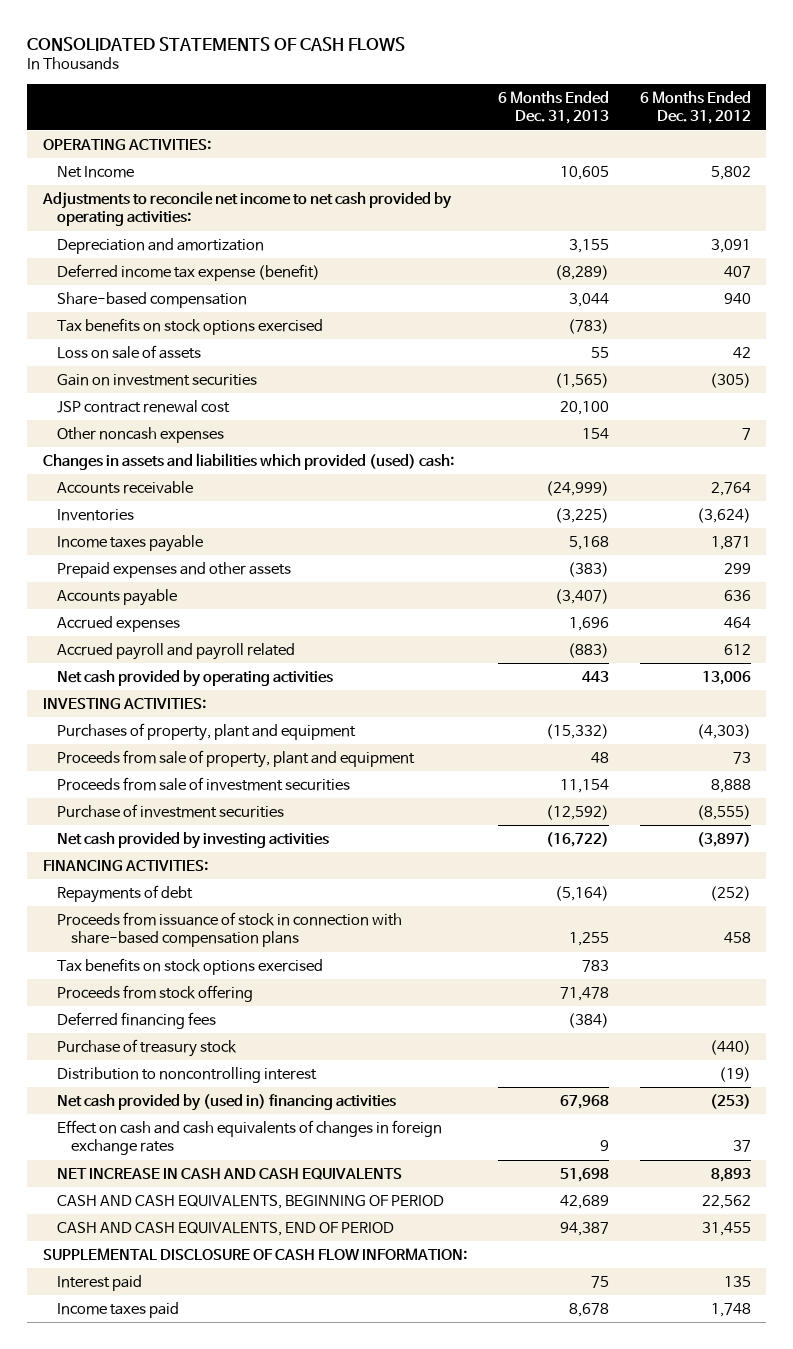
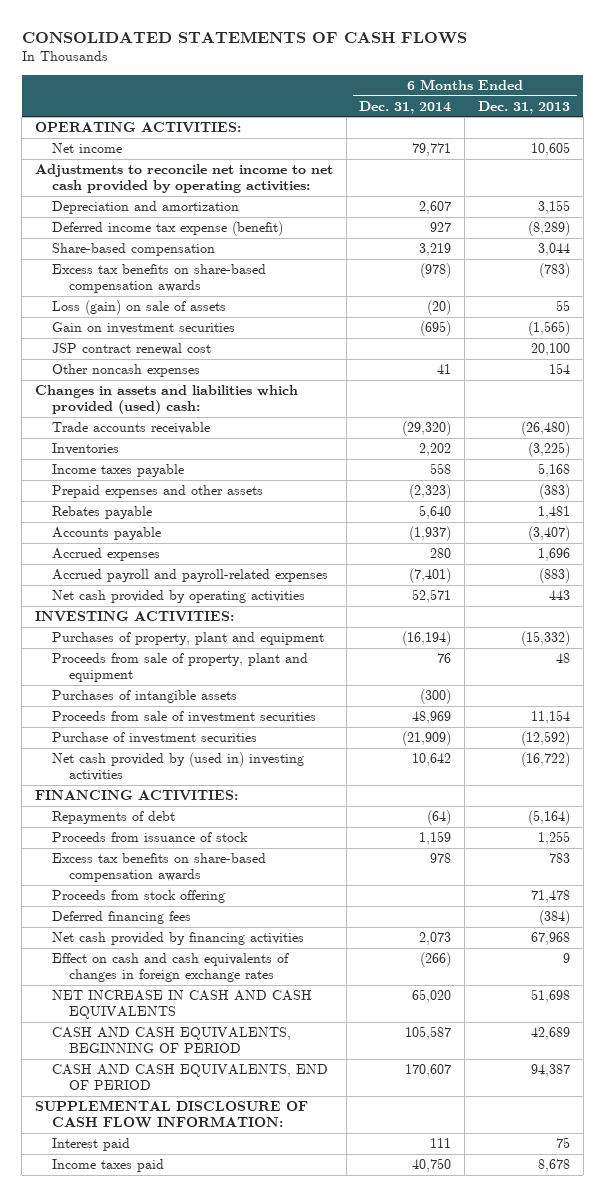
[639,91,751,125] 6 Months Ended Dec. 31, 2012 -> none
none -> [359,100,452,114] Dec. 31, 2014
[56,165,134,178] Net Income -> [51,142,122,153] Net income
[56,317,323,335] Tax benefits on stock options exercised -> [51,263,266,294] Excess tax benefits on share-based compensation awards
[56,344,201,359] Loss on sale of assets -> [51,299,226,315] Loss (gain) on sale of assets
[56,480,193,494] Accounts receivable -> [51,421,210,434] Trade accounts receivable
[545,480,609,496] (24,999) -> [521,420,571,436] (26,480)
none -> [51,505,152,519] Rebates payable
[56,642,295,660] Accrued payroll and payroll related -> [51,568,328,582] Accrued payroll and payroll-related expenses
none -> [51,689,237,703] Purchases of intangible assets
[56,831,329,849] Net cash provided by investing activities -> [51,751,304,782] Net cash provided by (used in) investing activities
[56,911,402,948] Proceeds from issuance of stock in connection with share-based compensation plans -> [51,831,248,842] Proceeds from issuance of stock
[56,957,323,975] Tax benefits on stock options exercised -> [51,852,266,883] Excess tax benefits on share-based compensation awards
[56,1038,237,1057] Purchase of treasury stock -> none
[56,1066,317,1083] Distribution to noncontrolling interest -> none
[56,1093,396,1111] Net cash provided by (used in) financing activities -> [51,931,304,945] Net cash provided by financing activities

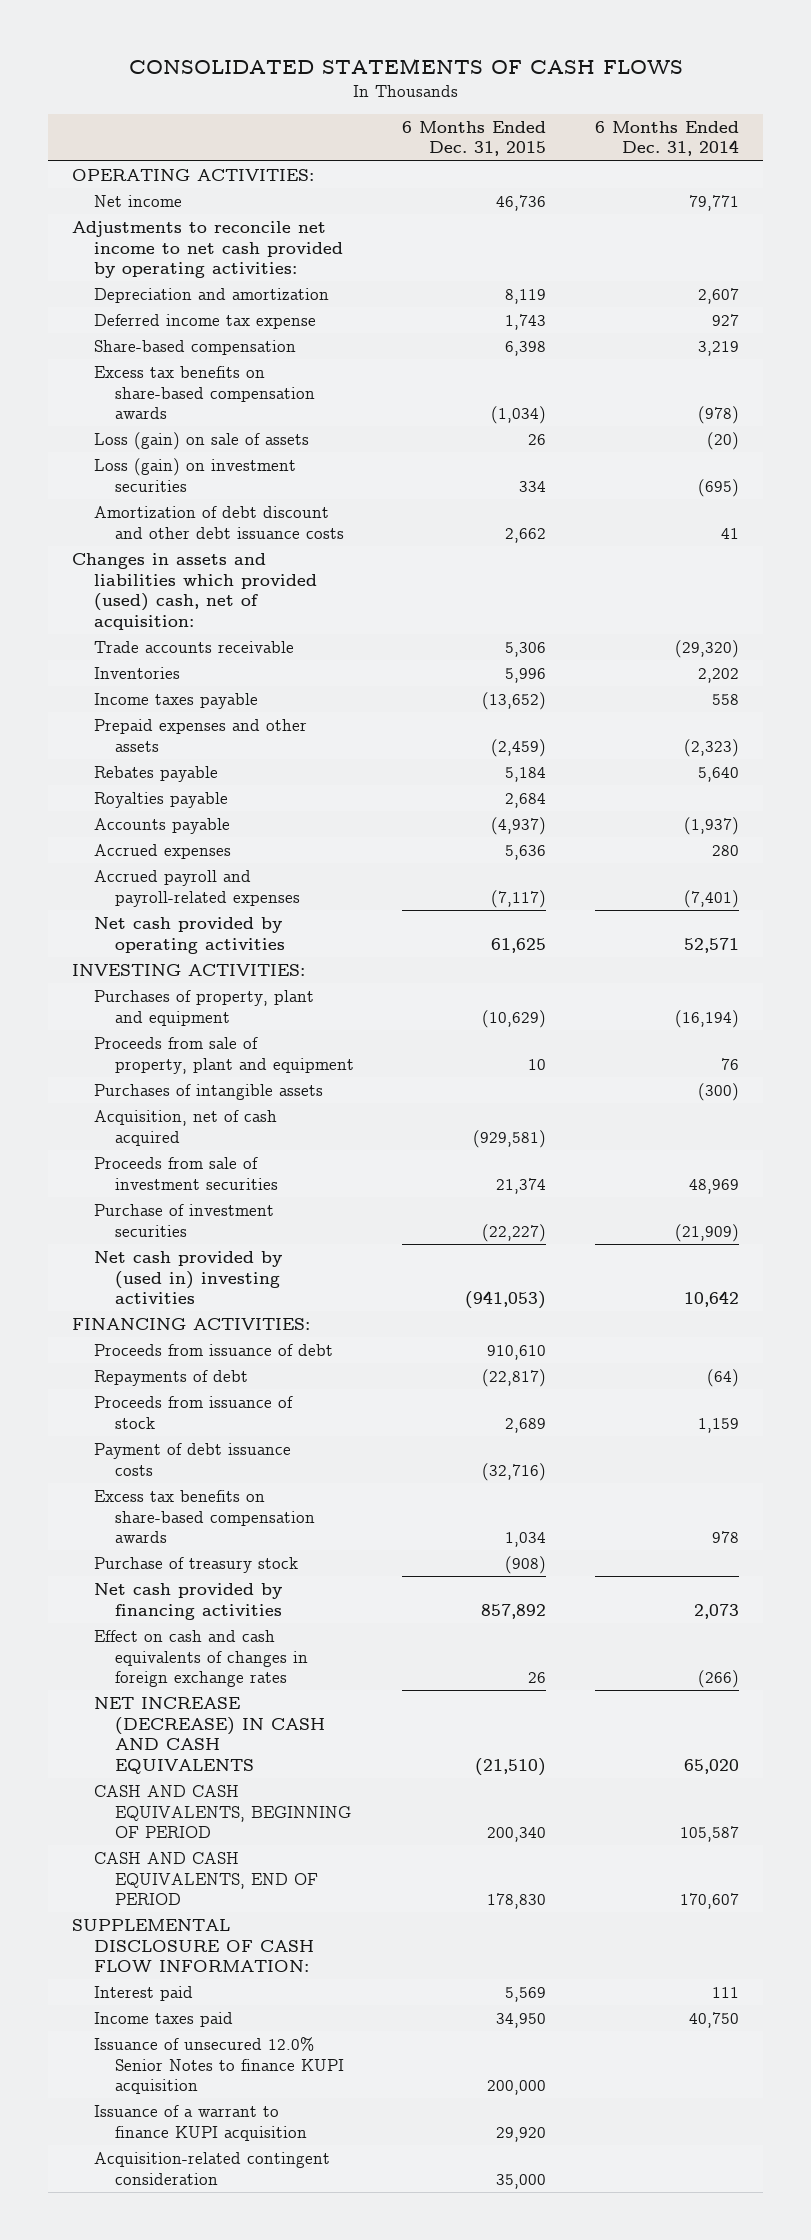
[478,100,571,114] Dec. 31, 2013 -> none
none -> [402,120,547,157] 6 Months Ended Dec. 31, 2015
[51,220,283,236] Deferred income tax expense (benefit) -> [93,313,316,329] Deferred income tax expense
[51,342,211,355] JSP contract renewal cost -> none
[51,363,200,377] Other noncash expenses -> none
[51,321,235,334] Gain on investment securities -> [93,457,296,492] Loss (gain) on investment securities
none -> [93,505,344,539] Amortization of debt discount and other debt issuance costs
[34,384,298,415] Changes in assets and liabilities which provided (used) cash: -> [72,552,317,630] Changes in assets and liabilities which provided (used) cash, net of acquisition:
none -> [93,791,228,808] Royalties payable
none -> [93,1109,277,1146] Acquisition, net of cash acquired
none -> [93,1343,333,1356] Proceeds from issuance of debt
none -> [93,1442,291,1476] Payment of debt issuance costs
[51,889,225,903] Proceeds from stock offering -> none
[51,910,191,924] Deferred financing fees -> none
none -> [93,1556,298,1573] Purchase of treasury stock
[51,989,312,1020] NET INCREASE IN CASH AND CASH EQUIVALENTS -> [93,1696,325,1774] NET INCREASE (DECREASE) IN CASH AND CASH EQUIVALENTS
none -> [93,2036,344,2095] Issuance of unsecured 12.0% Senior Notes to finance KUPI acquisition
none -> [93,2104,307,2141] Issuance of a warrant to finance KUPI acquisition
none -> [93,2151,330,2185] Acquisition-related contingent consideration

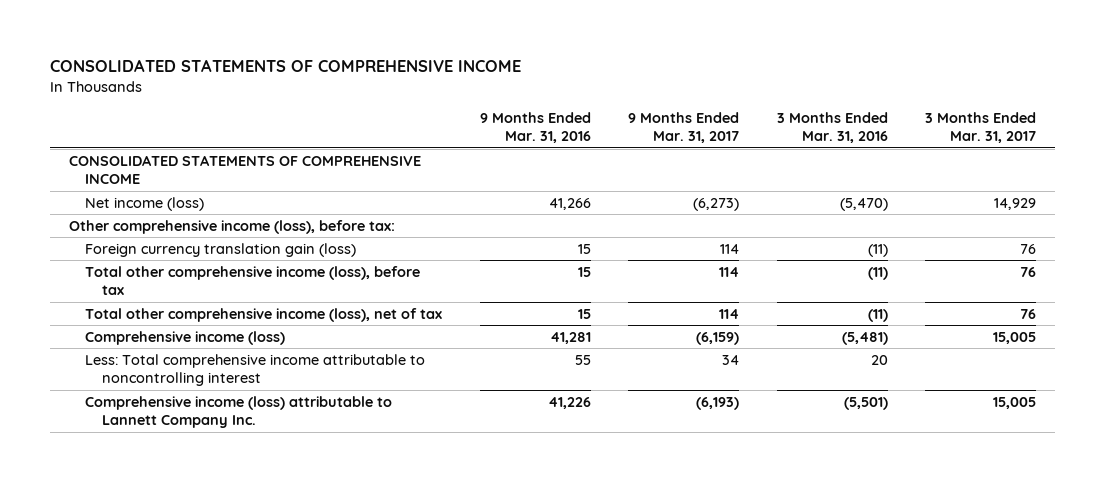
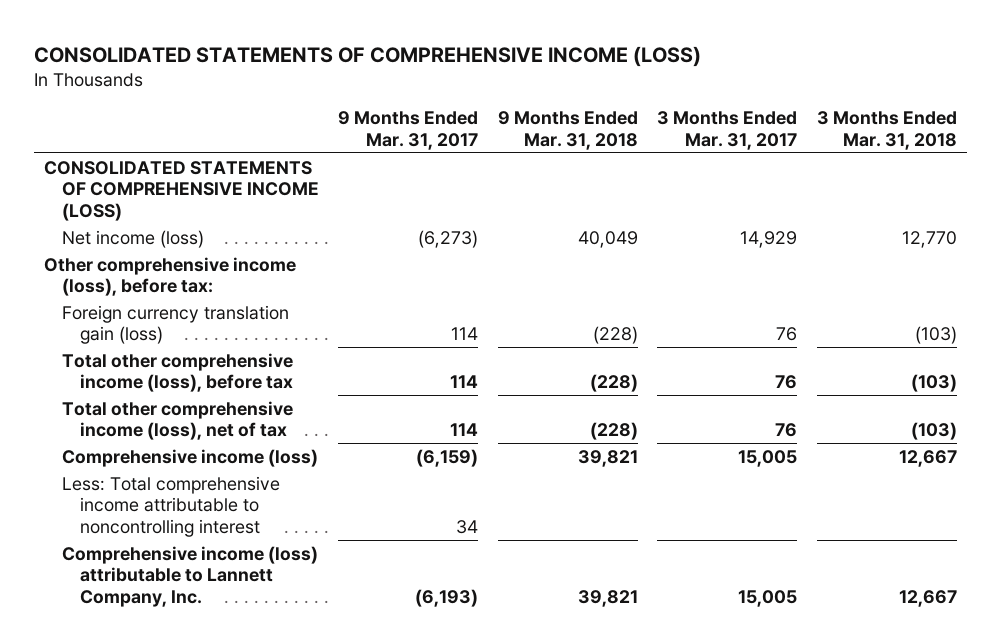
[49,59,521,73] CONSOLIDATED STATEMENTS OF COMPREHENSIVE INCOME -> [33,45,701,67] CONSOLIDATED STATEMENTS OF COMPREHENSIVE INCOME (LOSS)
[479,111,591,144] 9 Months Ended Mar. 31, 2016 -> none
[776,111,888,144] 3 Months Ended Mar. 31, 2016 -> none
none -> [497,111,638,150] 9 Months Ended Mar. 31, 2018
none -> [816,111,957,150] 3 Months Ended Mar. 31, 2018
[68,154,421,185] CONSOLIDATED STATEMENTS OF COMPREHENSIVE INCOME -> [43,160,319,221] CONSOLIDATED STATEMENTS OF COMPREHENSIVE INCOME (LOSS)
[85,395,393,429] Comprehensive income (loss) attributable to Lannett Company Inc. -> [61,545,318,607] Comprehensive income (loss) attributable to Lannett Company, Inc.

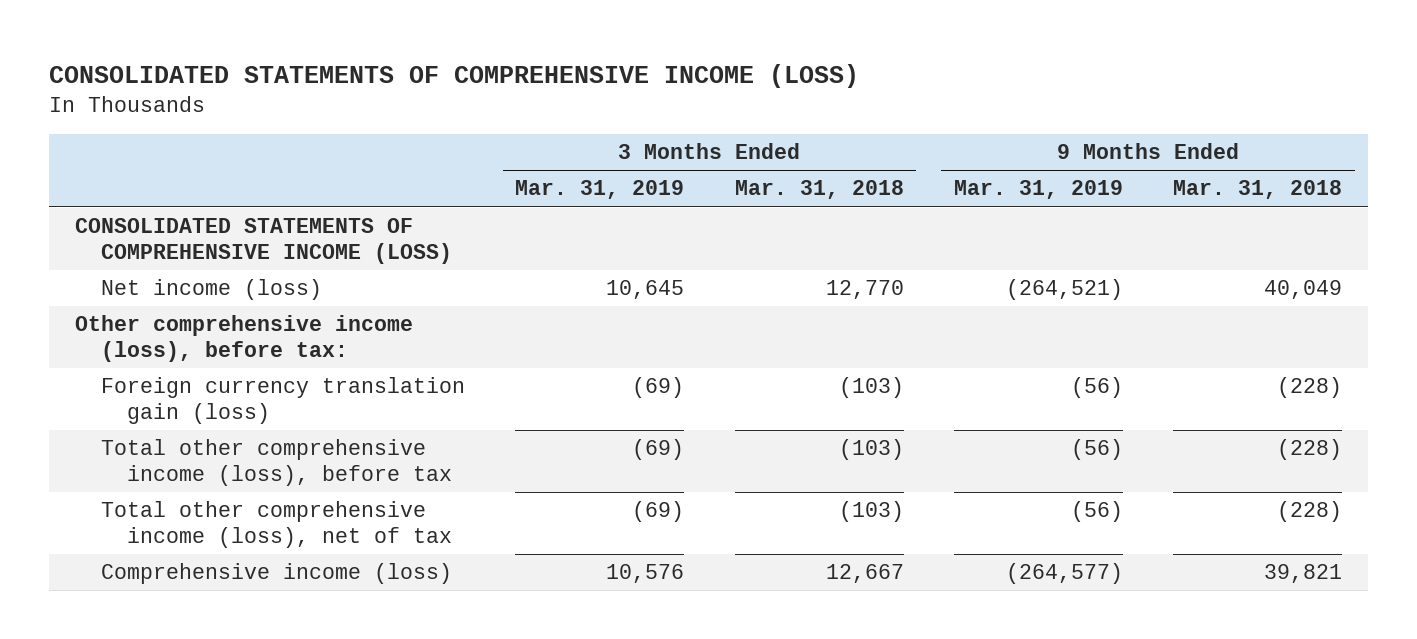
[338,111,479,150] 9 Months Ended Mar. 31, 2017 -> none
[657,111,798,150] 3 Months Ended Mar. 31, 2017 -> none
none -> [515,180,685,200] Mar. 31, 2019
none -> [954,180,1124,200] Mar. 31, 2019
[61,475,280,537] Less: Total comprehensive income attributable to noncontrolling interest -> none
[61,545,318,607] Comprehensive income (loss) attributable to Lannett Company, Inc. -> none

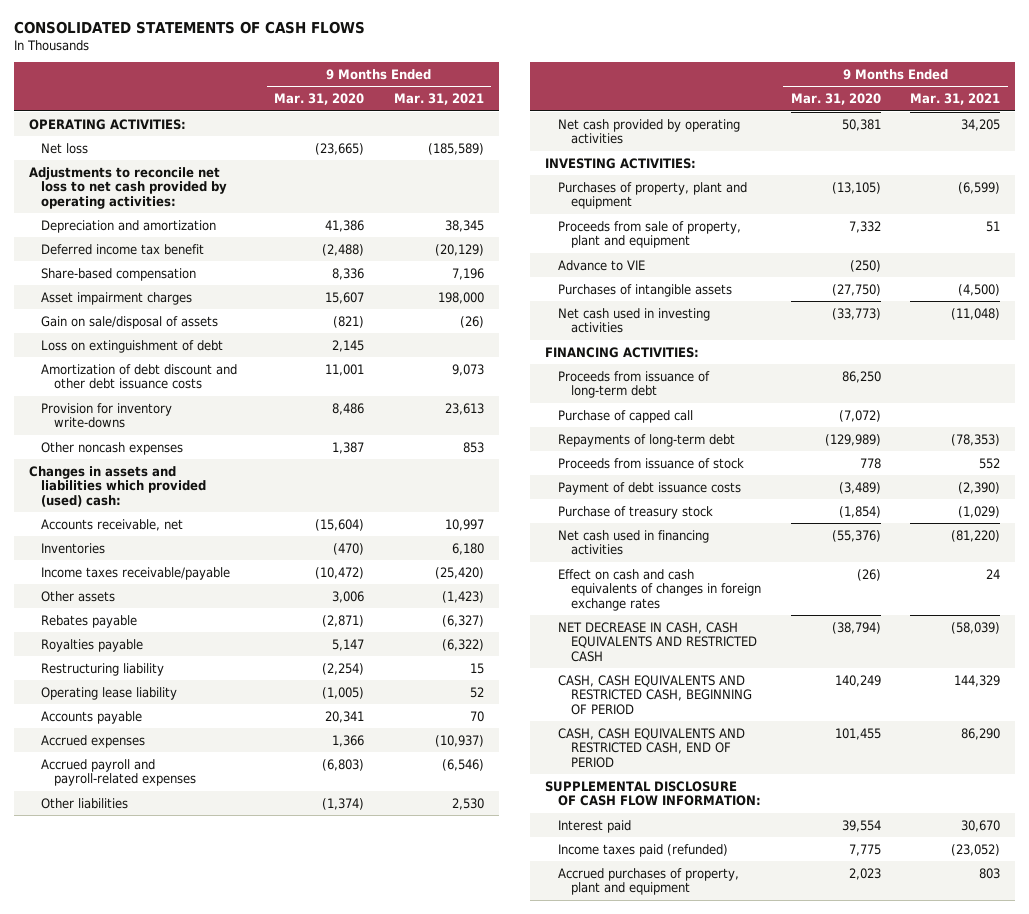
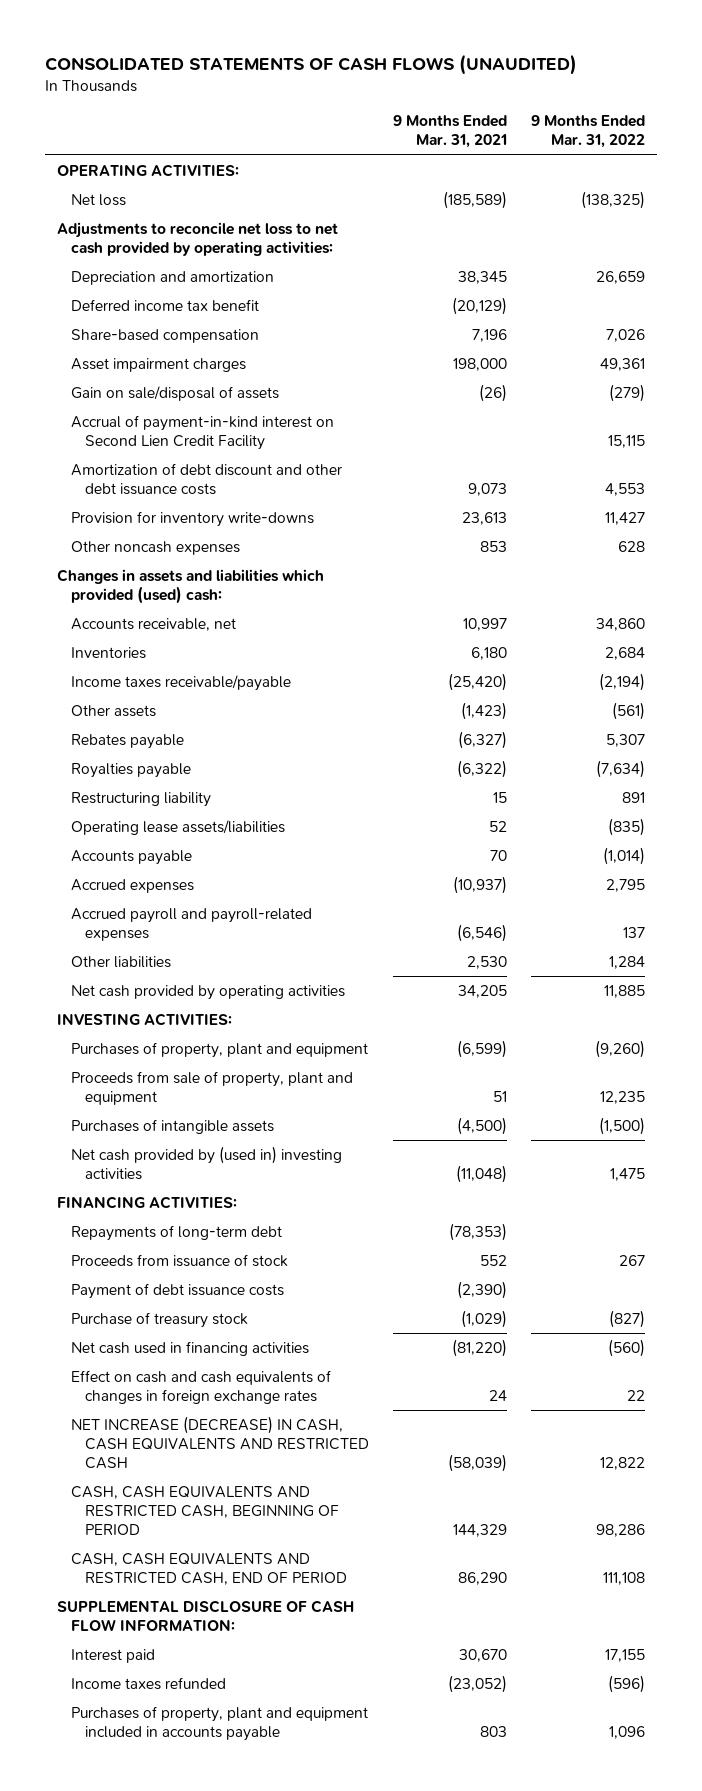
[13,21,365,35] CONSOLIDATED STATEMENTS OF CASH FLOWS -> [45,53,578,75] CONSOLIDATED STATEMENTS OF CASH FLOWS (UNAUDITED)
[274,93,365,106] Mar. 31, 2020 -> none
none -> [531,115,646,149] 9 Months Ended Mar. 31, 2022
[41,339,224,353] Loss on extinguishment of debt -> none
none -> [71,414,335,450] Accrual of payment-in-kind interest on Second Lien Credit Facility
[41,686,178,700] Operating lease liability -> none
none -> [71,819,286,835] Operating lease assets/liabilities
[557,259,645,271] Advance to VIE -> none
[557,307,710,334] Net cash used in investing activities -> [71,1145,343,1180] Net cash provided by (used in) investing activities
[557,370,710,399] Proceeds from issuance of long-term debt -> none
[557,409,693,423] Purchase of capped call -> none
[557,621,757,662] NET DECREASE IN CASH, CASH EQUIVALENTS AND RESTRICTED CASH -> [71,1415,370,1469] NET INCREASE (DECREASE) IN CASH, CASH EQUIVALENTS AND RESTRICTED CASH
[557,843,728,857] Income taxes paid (refunded) -> [71,1676,227,1690] Income taxes refunded
[557,867,739,896] Accrued purchases of property, plant and equipment -> [71,1705,369,1741] Purchases of property, plant and equipment included in accounts payable

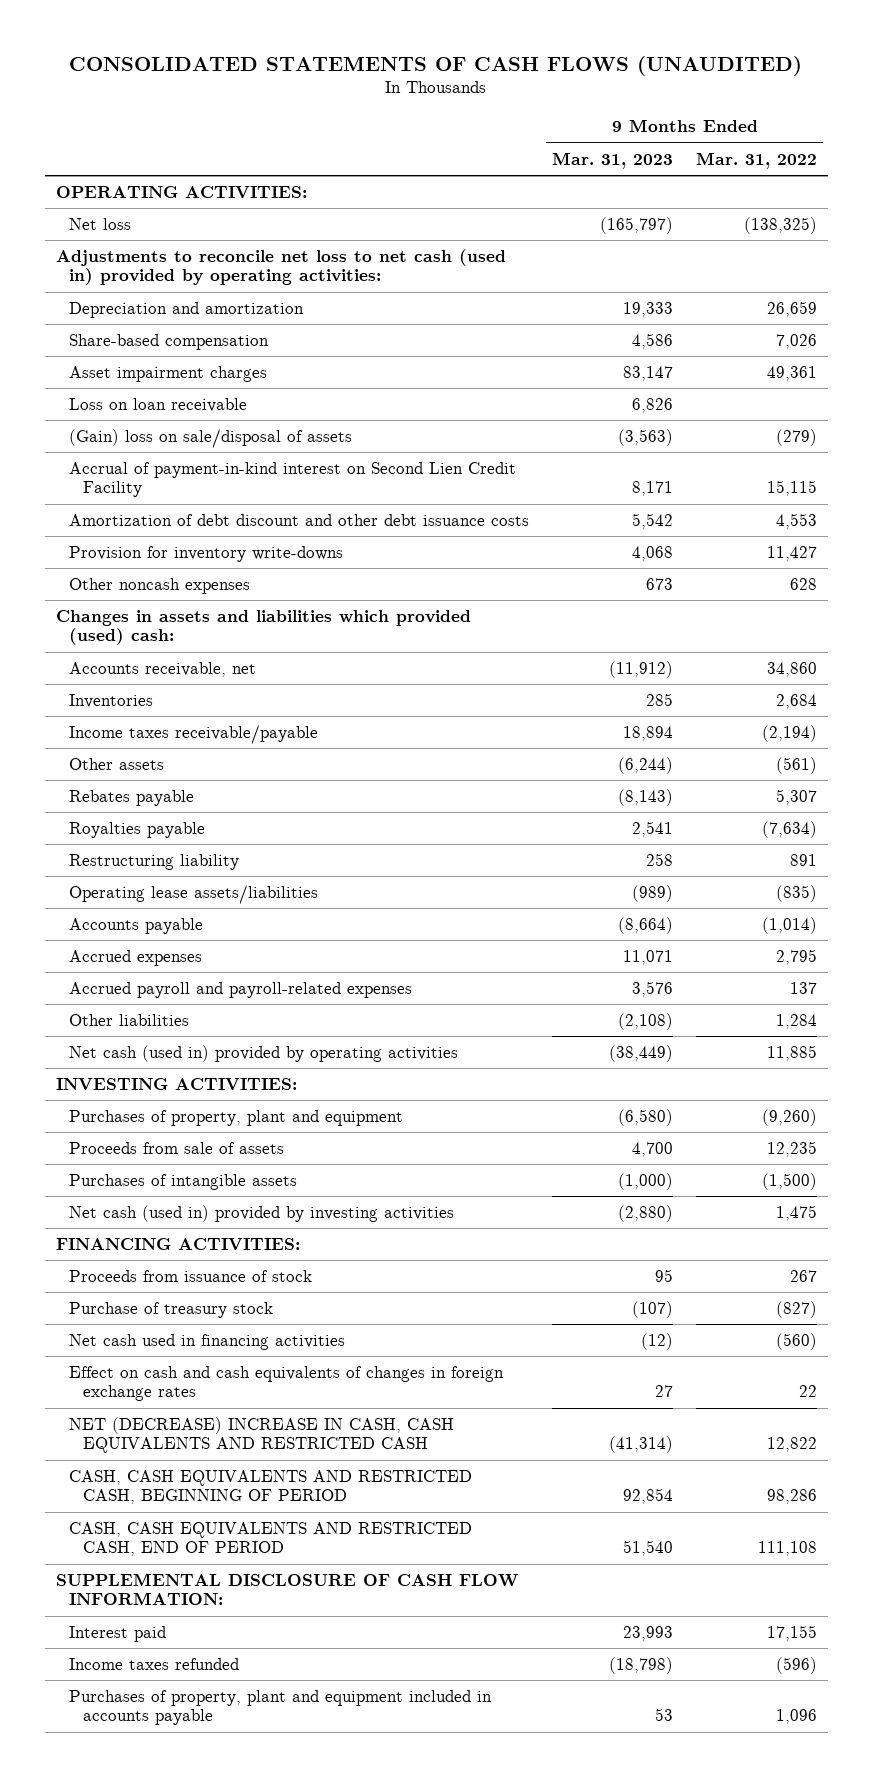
[393,115,508,149] 9 Months Ended Mar. 31, 2021 -> none
none -> [552,151,674,169] Mar. 31, 2023
[57,221,339,256] Adjustments to reconcile net loss to net cash provided by operating activities: -> [55,249,506,286] Adjustments to reconcile net loss to net cash (used in) provided by operating activities:
[71,298,260,311] Deferred income tax benefit -> none
none -> [69,398,248,413] Loss on loan receivable
[71,385,280,401] Gain on sale/disposal of assets -> [69,429,353,449] (Gain) loss on sale/disposal of assets
[71,984,346,1000] Net cash provided by operating activities -> [69,1045,459,1063] Net cash (used in) provided by operating activities
[71,1070,354,1105] Proceeds from sale of property, plant and equipment -> [69,1142,285,1155] Proceeds from sale of assets
[71,1145,343,1180] Net cash provided by (used in) investing activities -> [69,1205,455,1223] Net cash (used in) provided by investing activities
[71,1224,283,1241] Repayments of long-term debt -> none
[71,1282,285,1299] Payment of debt issuance costs -> none
[71,1415,370,1469] NET INCREASE (DECREASE) IN CASH, CASH EQUIVALENTS AND RESTRICTED CASH -> [69,1417,455,1454] NET (DECREASE) INCREASE IN CASH, CASH EQUIVALENTS AND RESTRICTED CASH

